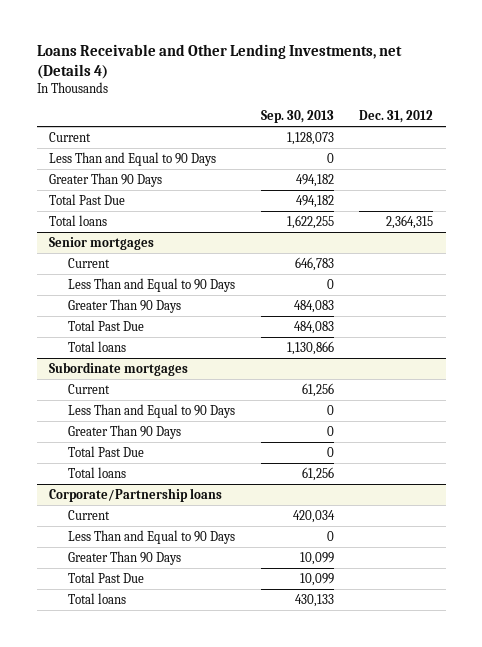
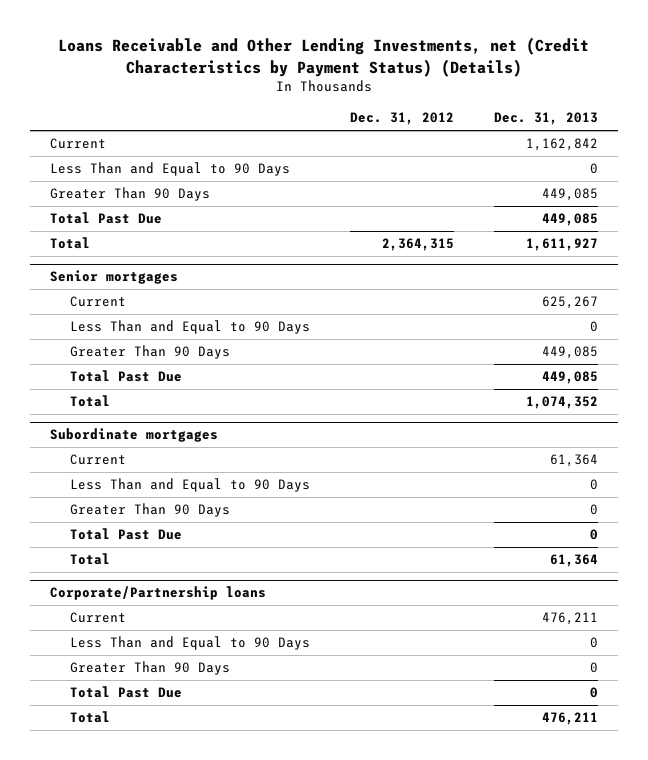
[36,44,402,79] Loans Receivable and Other Lending Investments, net (Details 4) -> [57,37,589,77] Loans Receivable and Other Lending Investments, net (Credit Characteristics by Payment Status) (Details)
[260,110,334,124] Sep. 30, 2013 -> none
none -> [493,112,598,126] Dec. 31, 2013
[49,214,108,226] Total loans -> [49,237,90,250] Total
[68,340,127,352] Total loans -> [70,395,111,408] Total
[68,466,127,478] Total loans -> [70,553,111,566] Total
[68,592,127,604] Total loans -> [70,711,111,724] Total

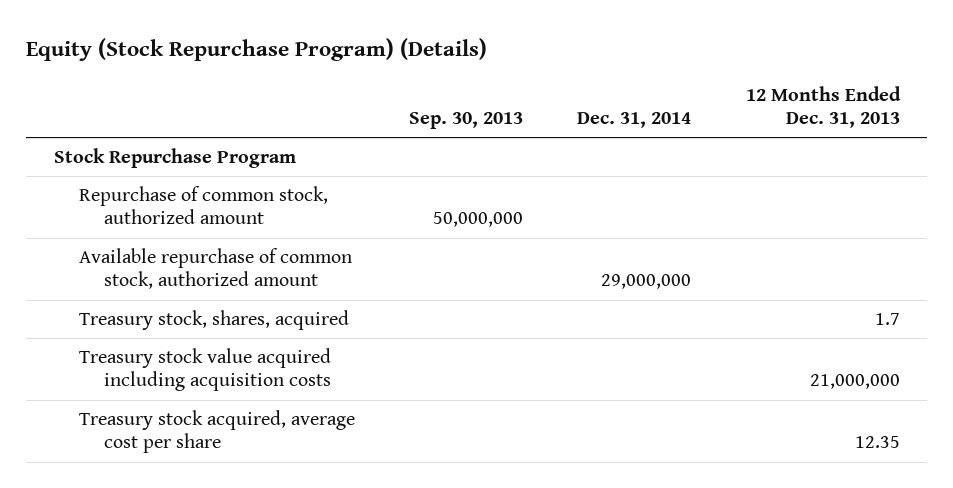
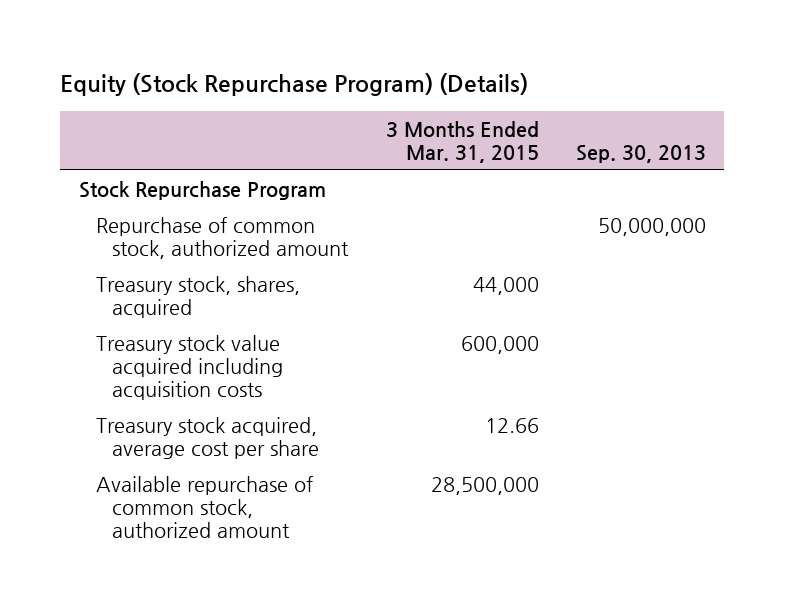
[577,112,692,129] Dec. 31, 2014 -> none
[745,85,901,129] 12 Months Ended Dec. 31, 2013 -> none
none -> [385,120,539,163] 3 Months Ended Mar. 31, 2015
[78,248,352,290] Available repurchase of common stock, authorized amount -> [95,475,313,539] Available repurchase of common stock, authorized amount

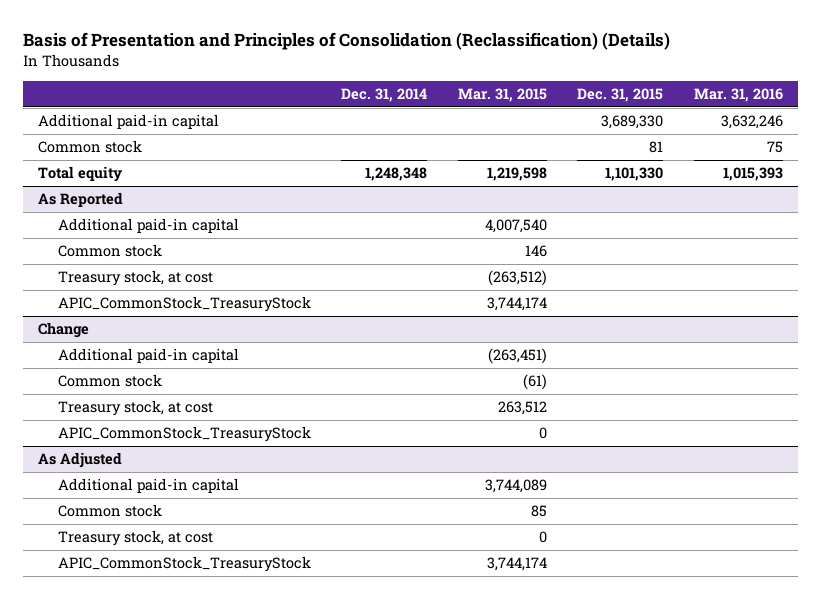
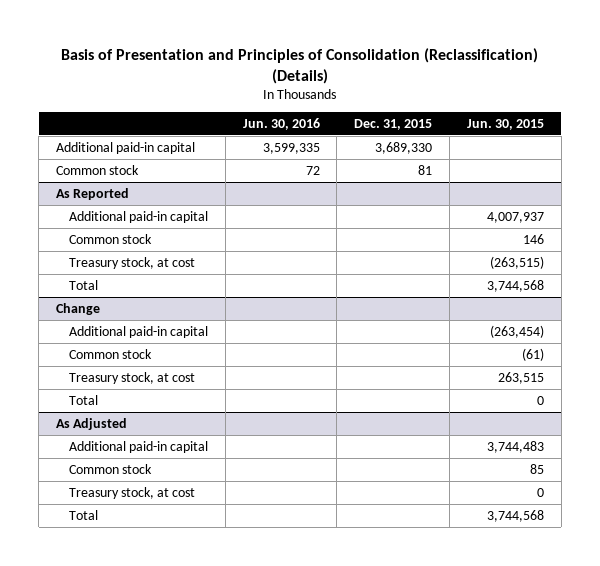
[341,87,428,102] Dec. 31, 2014 -> none
[457,87,547,102] Mar. 31, 2015 -> none
[693,87,783,102] Mar. 31, 2016 -> none
none -> [242,117,320,130] Jun. 30, 2016
none -> [466,118,544,130] Jun. 30, 2015
[38,166,123,183] Total equity -> none
[57,296,311,313] APIC_CommonStock_TreasuryStock -> [68,279,98,290] Total
[57,426,311,443] APIC_CommonStock_TreasuryStock -> [68,394,98,405] Total
[57,556,311,573] APIC_CommonStock_TreasuryStock -> [68,509,98,520] Total

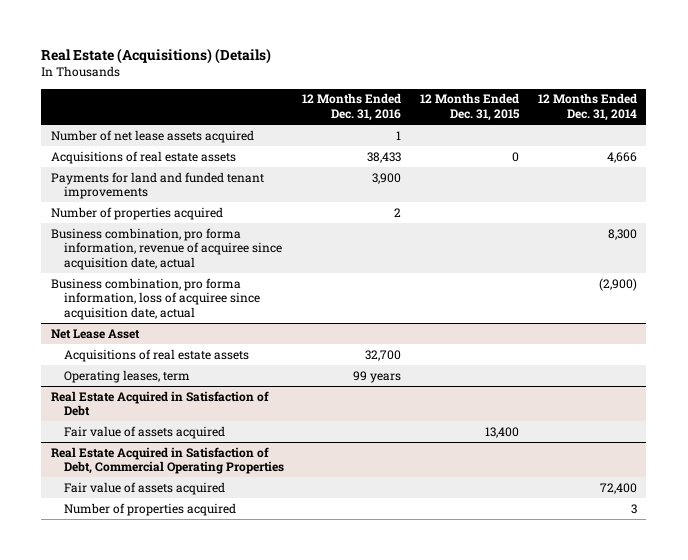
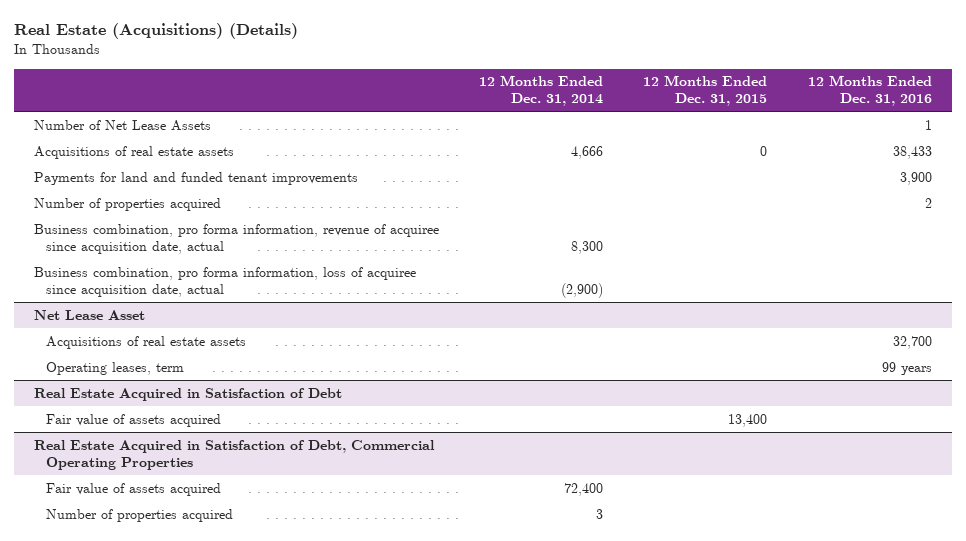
[50,129,254,143] Number of net lease assets acquired -> [33,119,211,131] Number of Net Lease Assets

